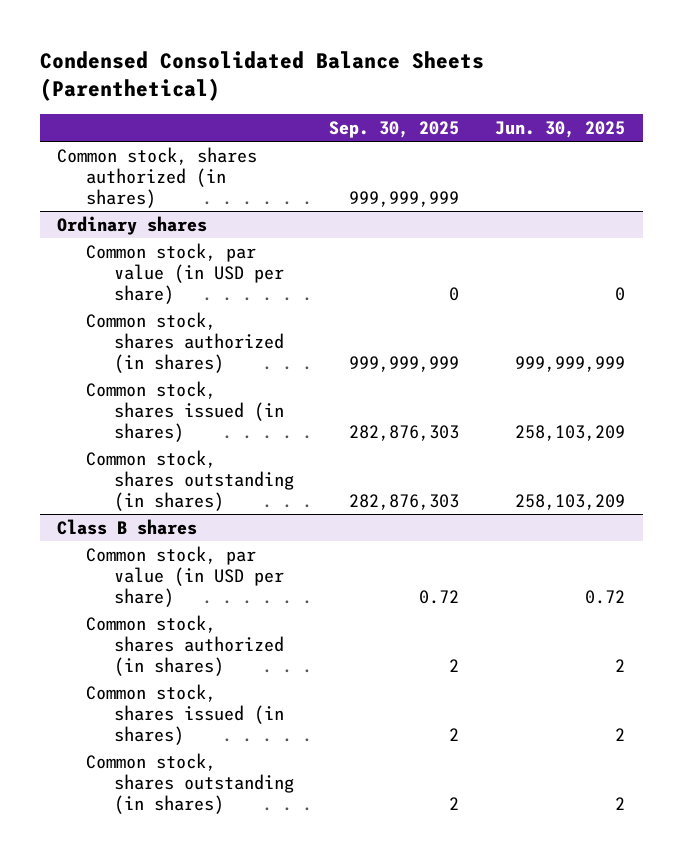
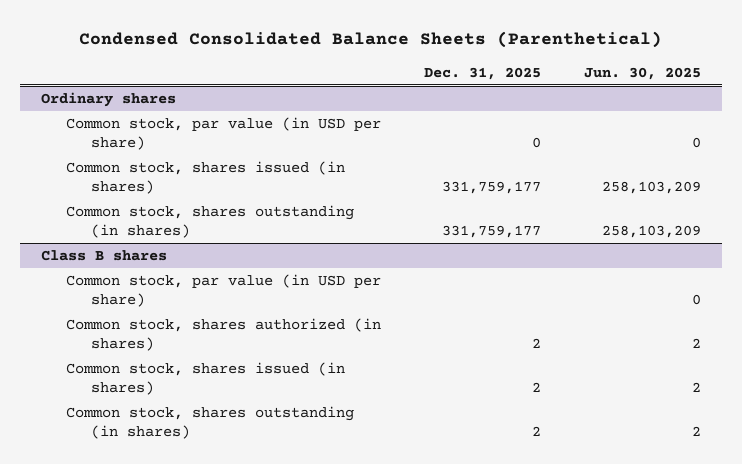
[329,121,460,139] Sep. 30, 2025 -> none
none -> [423,66,541,80] Dec. 31, 2025
[57,146,258,208] Common stock, shares authorized (in shares) -> none
[85,311,284,373] Common stock, shares authorized (in shares) -> none
[585,589,626,604] 0.72 -> [691,294,701,306] 0

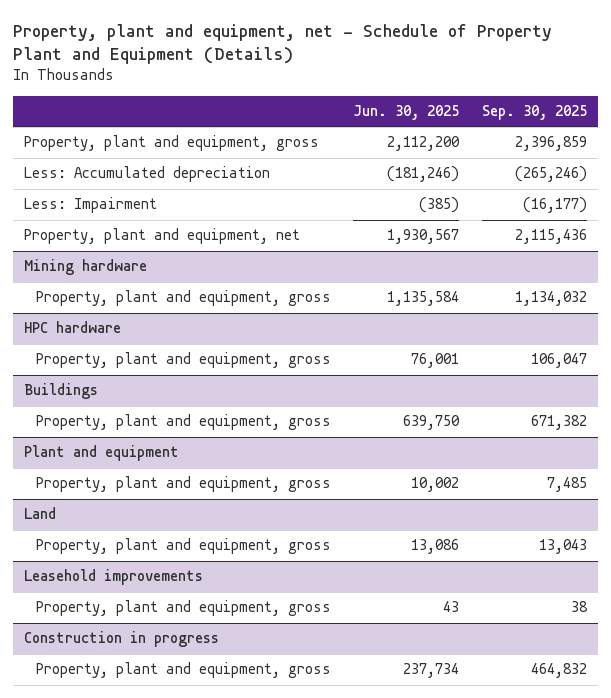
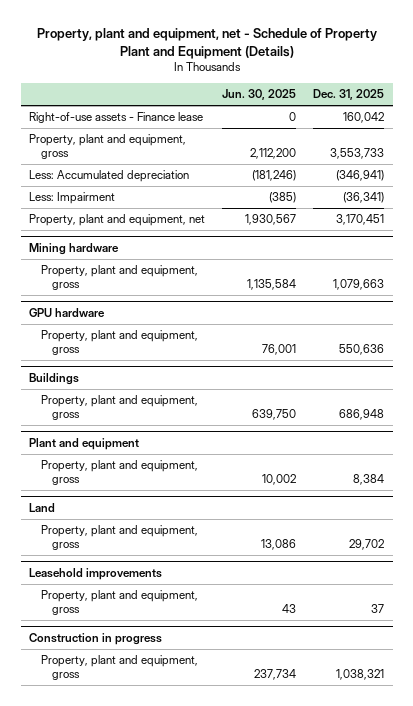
[481,105,587,121] Sep. 30, 2025 -> none
none -> [313,89,385,101] Dec. 31, 2025
none -> [29,112,204,124] Right-of-use assets - Finance lease
[24,321,122,334] HPC hardware -> [29,308,106,318] GPU hardware

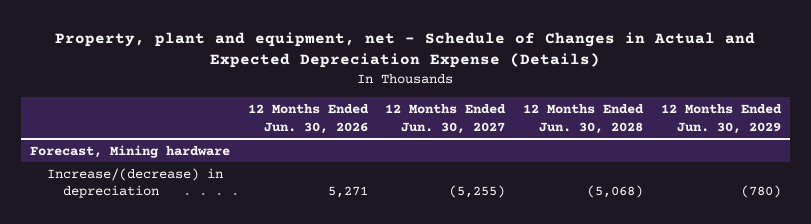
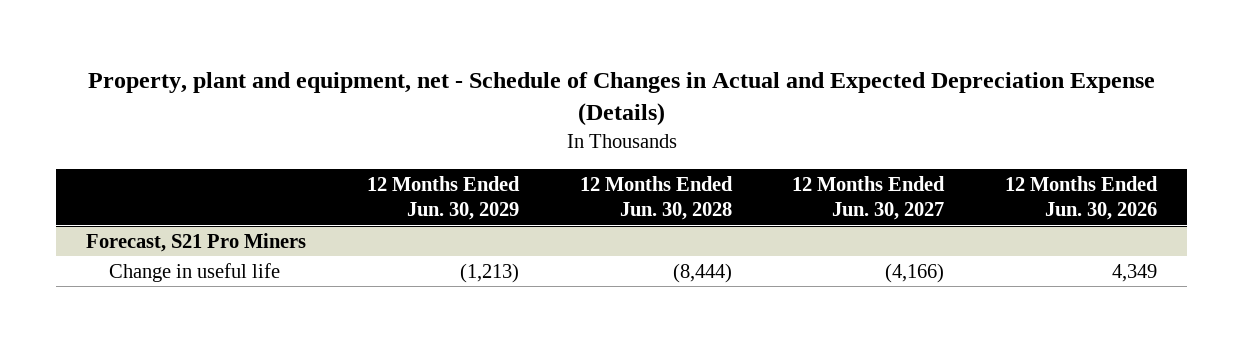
[29,144,230,158] Forecast, Mining hardware -> none
[46,167,223,199] Increase/(decrease) in depreciation -> none
none -> [86,232,307,252] Forecast, S21 Pro Miners
none -> [108,262,280,282] Change in useful life

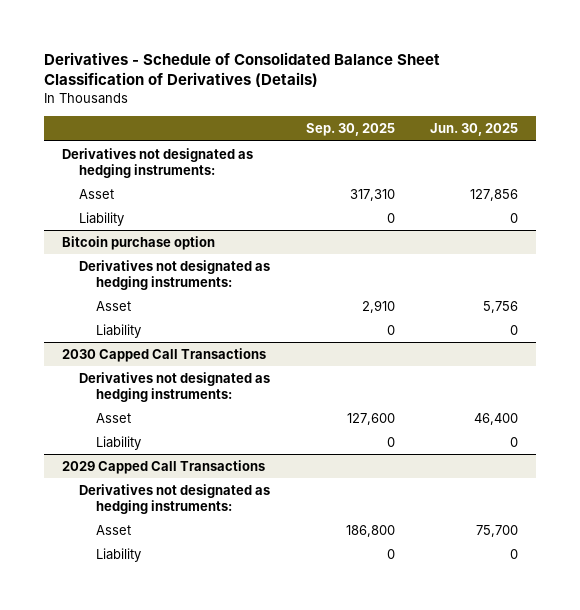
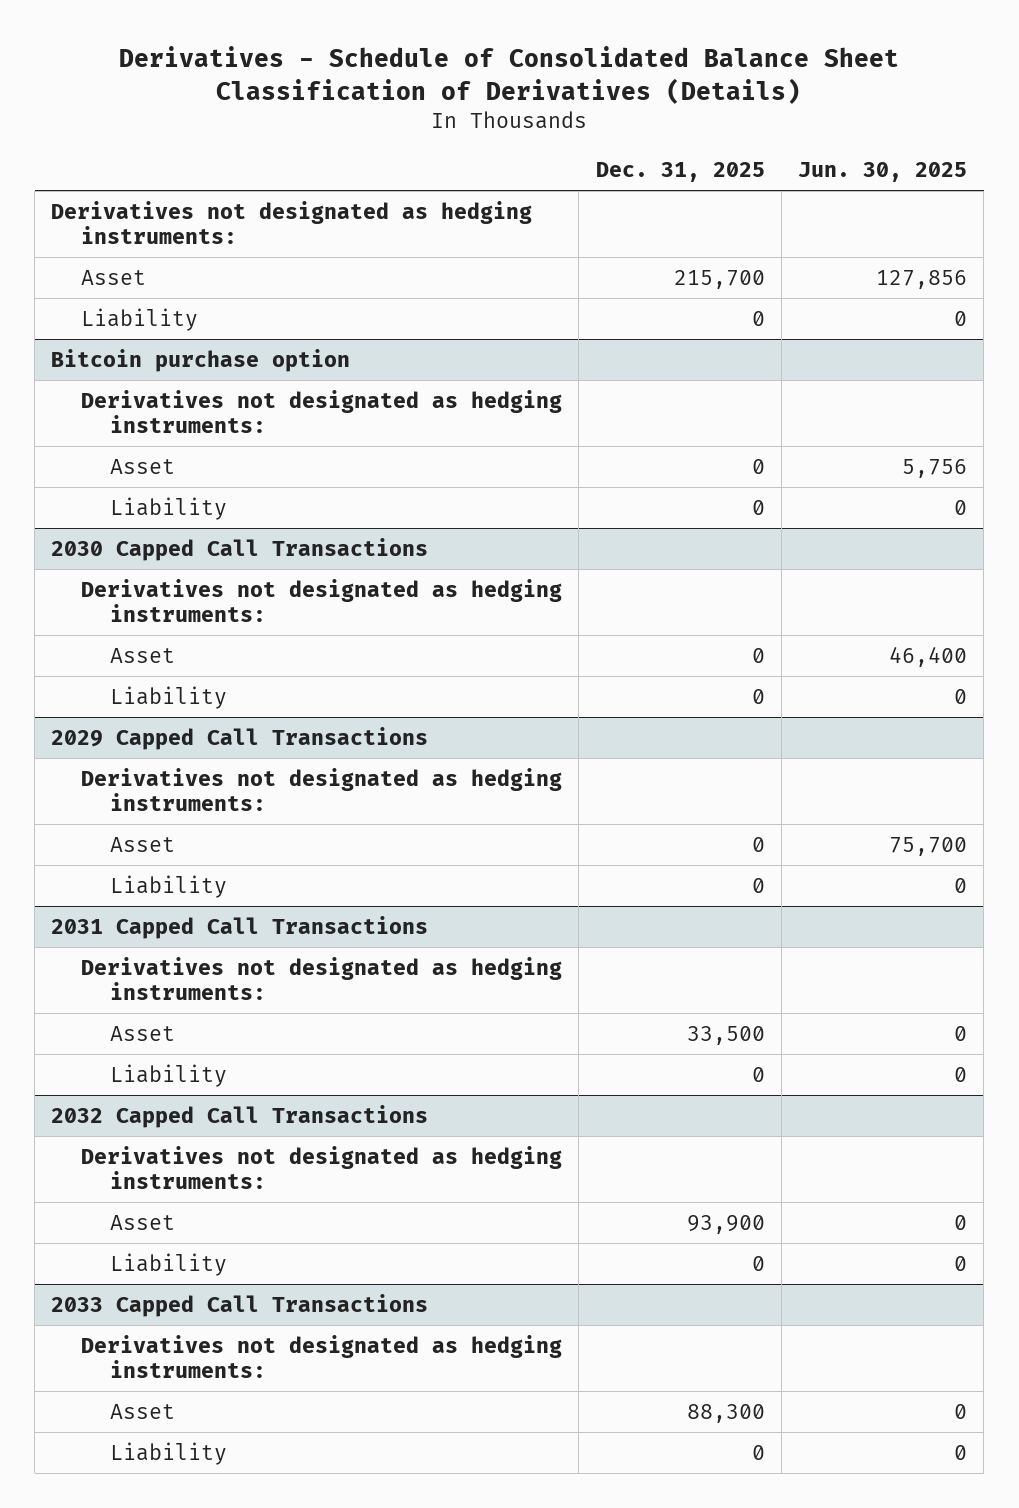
[305,123,395,137] Sep. 30, 2025 -> none
none -> [595,162,765,183] Dec. 31, 2025
none -> [51,916,429,940] 2031 Capped Call Transactions
none -> [80,957,562,1000] Derivatives not designated as hedging instruments:
none -> [110,1026,176,1042] Asset
none -> [110,1064,228,1088] Liability
none -> [51,1105,429,1129] 2032 Capped Call Transactions
none -> [80,1146,562,1189] Derivatives not designated as hedging instruments:
none -> [110,1215,176,1231] Asset
none -> [110,1253,228,1277] Liability
none -> [51,1294,429,1318] 2033 Capped Call Transactions
none -> [80,1335,562,1378] Derivatives not designated as hedging instruments:
none -> [110,1404,176,1420] Asset
none -> [110,1442,228,1466] Liability

